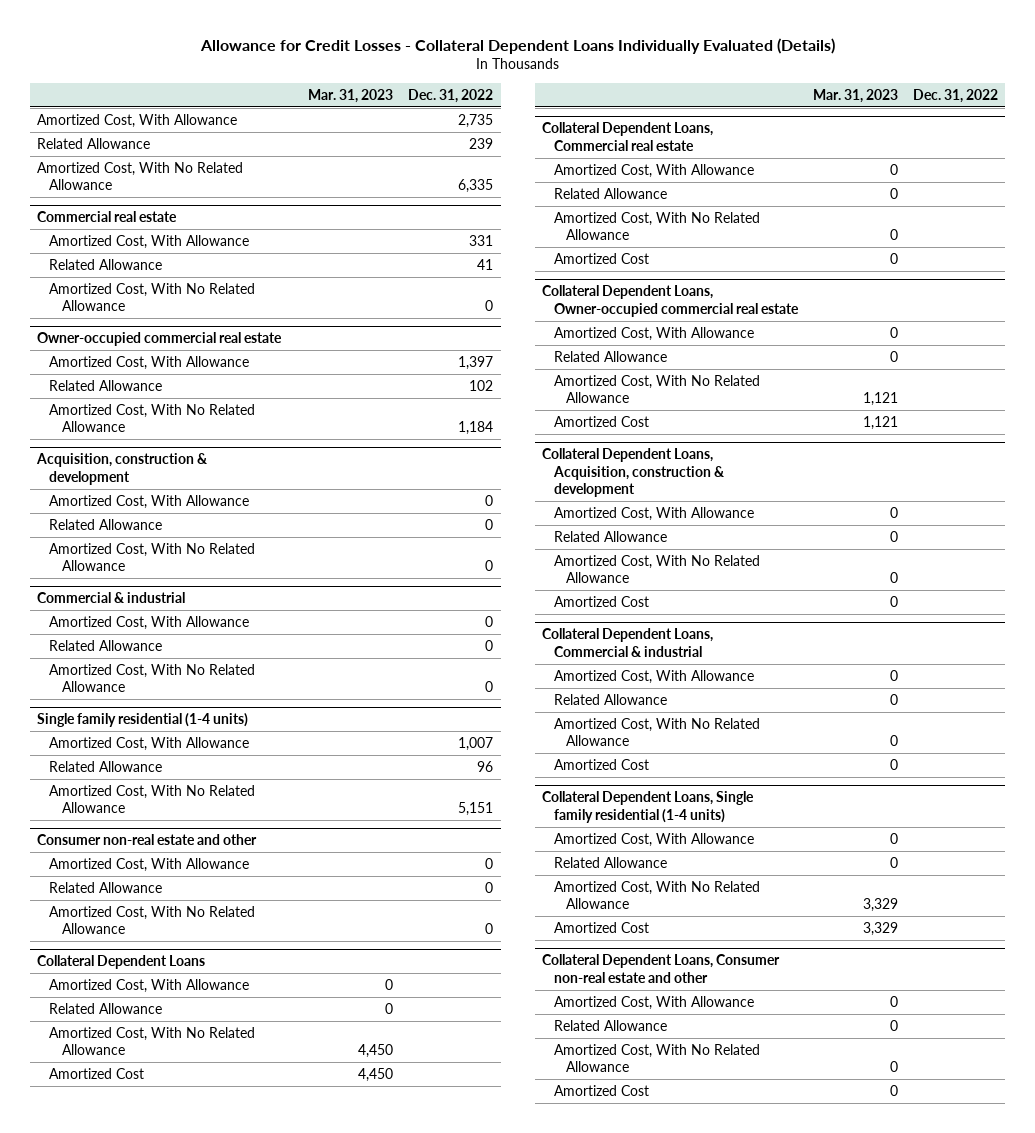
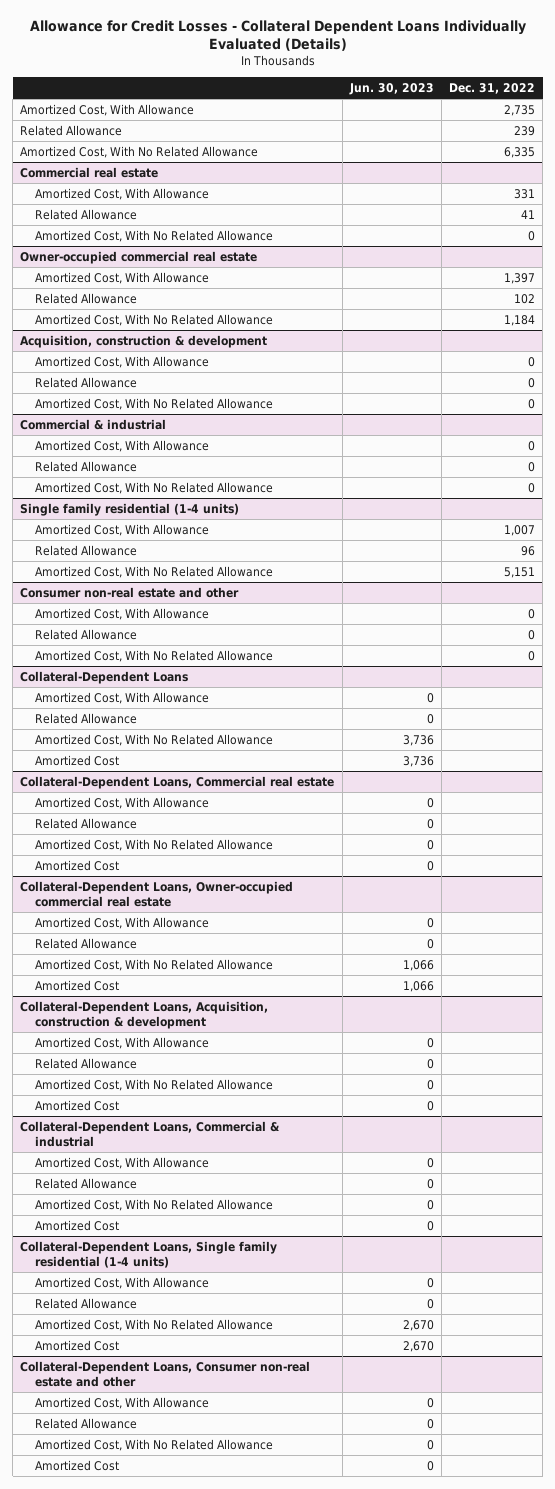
[308,88,394,103] Mar. 31, 2023 -> none
none -> [348,83,434,96] Jun. 30, 2023
[37,955,206,970] Collateral Dependent Loans -> [20,670,189,684] Collateral-Dependent Loans
[541,122,713,151] Collateral Dependent Loans, Commercial real estate -> [20,775,335,789] Collateral-Dependent Loans, Commercial real estate
[541,285,800,317] Collateral Dependent Loans, Owner-occupied commercial real estate -> [20,880,294,907] Collateral-Dependent Loans, Owner-occupied commercial real estate
[541,448,726,498] Collateral Dependent Loans, Acquisition, construction & development -> [20,1000,269,1029] Collateral-Dependent Loans, Acquisition, construction & development
[541,628,713,657] Collateral Dependent Loans, Commercial & industrial -> [20,1120,280,1147] Collateral-Dependent Loans, Commercial & industrial
[541,791,754,823] Collateral Dependent Loans, Single family residential (1-4 units) -> [20,1240,278,1268] Collateral-Dependent Loans, Single family residential (1-4 units)
[541,954,780,983] Collateral Dependent Loans, Consumer non-real estate and other -> [20,1360,311,1387] Collateral-Dependent Loans, Consumer non-real estate and other

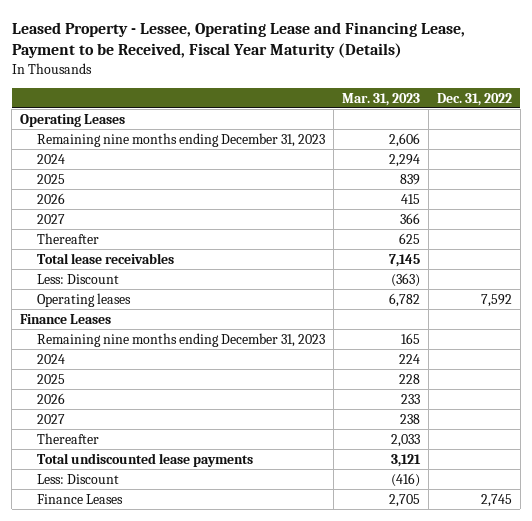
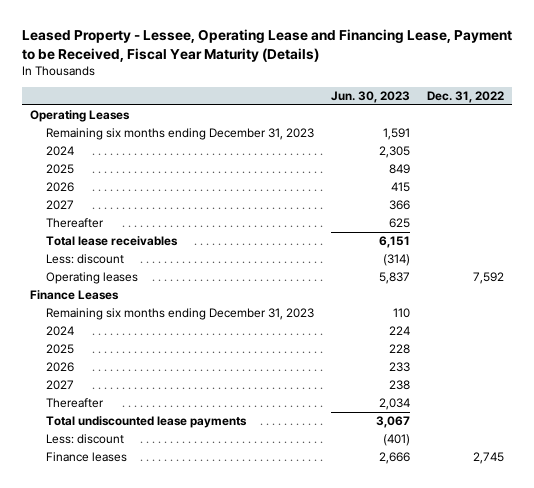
[342,92,421,106] Mar. 31, 2023 -> none
none -> [331,91,411,104] Jun. 30, 2023
[37,132,326,147] Remaining nine months ending December 31, 2023 -> [46,128,315,141] Remaining six months ending December 31, 2023
[37,273,120,284] Less: Discount -> [46,254,125,265] Less: discount
[37,332,326,347] Remaining nine months ending December 31, 2023 -> [46,308,315,321] Remaining six months ending December 31, 2023
[37,473,120,484] Less: Discount -> [46,434,125,445] Less: discount
[37,493,124,504] Finance Leases -> [46,452,128,463] Finance leases

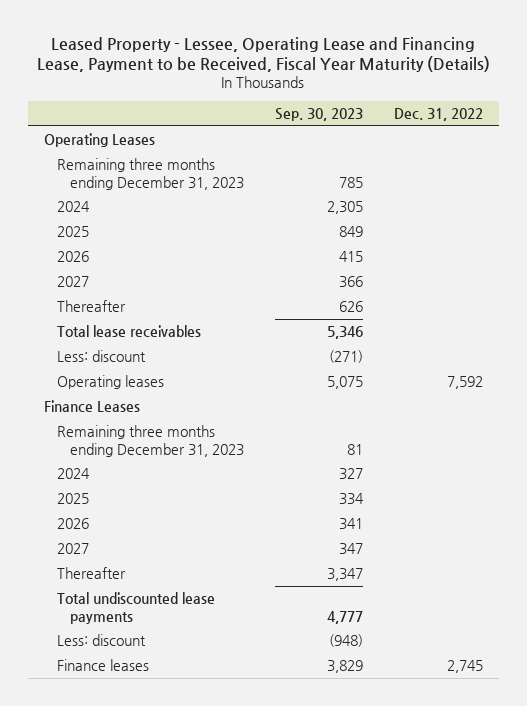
[331,91,411,104] Jun. 30, 2023 -> none
none -> [274,107,363,121] Sep. 30, 2023
[46,128,315,141] Remaining six months ending December 31, 2023 -> [56,158,244,190] Remaining three months ending December 31, 2023
[46,308,315,321] Remaining six months ending December 31, 2023 -> [56,425,244,457] Remaining three months ending December 31, 2023

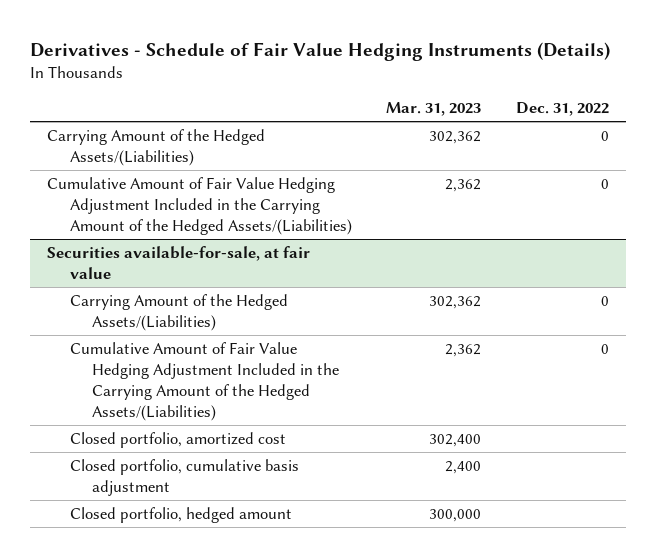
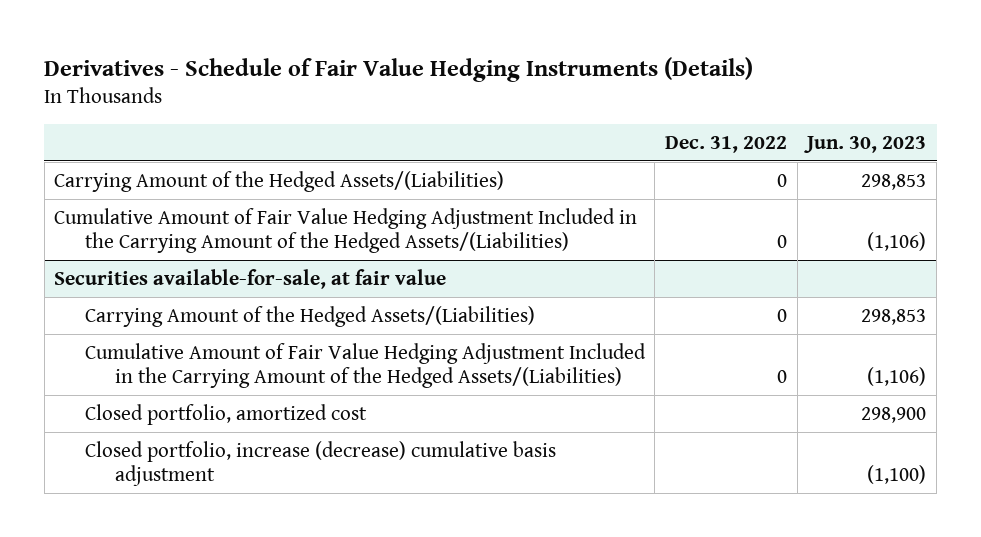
[386,102,482,117] Mar. 31, 2023 -> none
none -> [804,135,927,153] Jun. 30, 2023
[69,506,292,523] Closed portfolio, hedged amount -> none
[69,458,299,496] Closed portfolio, cumulative basis adjustment -> [84,440,556,487] Closed portfolio, increase (decrease) cumulative basis adjustment

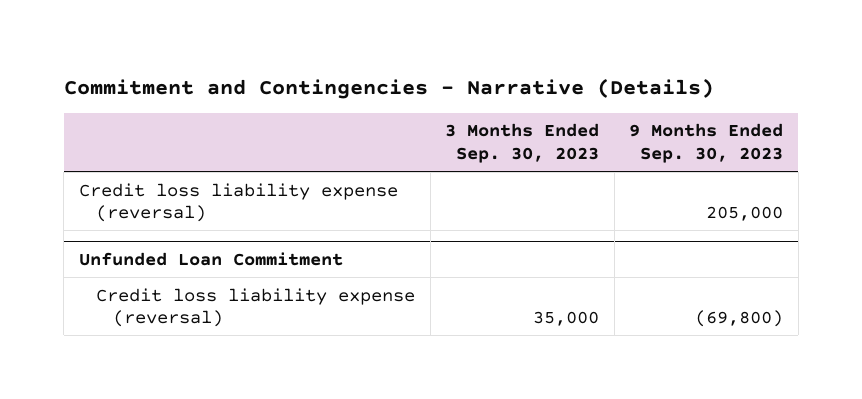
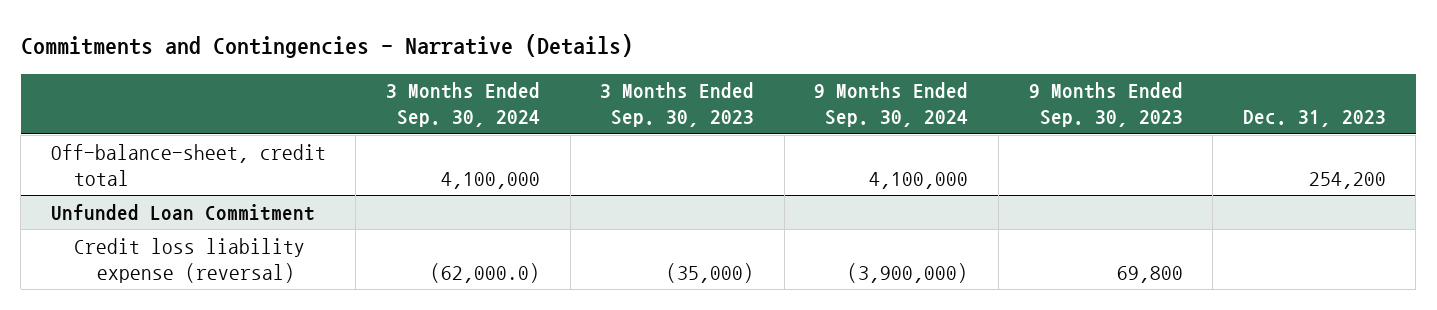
[63,77,714,99] Commitment and Contingencies - Narrative (Details) -> [20,33,633,58] Commitments and Contingencies - Narrative (Details)
none -> [385,82,540,128] 3 Months Ended Sep. 30, 2024
none -> [814,82,969,128] 9 Months Ended Sep. 30, 2024
none -> [1242,110,1386,128] Dec. 31, 2023
[79,182,399,223] Credit loss liability expense (reversal) -> none
none -> [50,143,326,186] Off-balance-sheet, credit total
[533,311,600,327] 35,000 -> [666,262,755,283] (35,000)
[695,310,784,328] (69,800) -> [1116,265,1183,283] 69,800

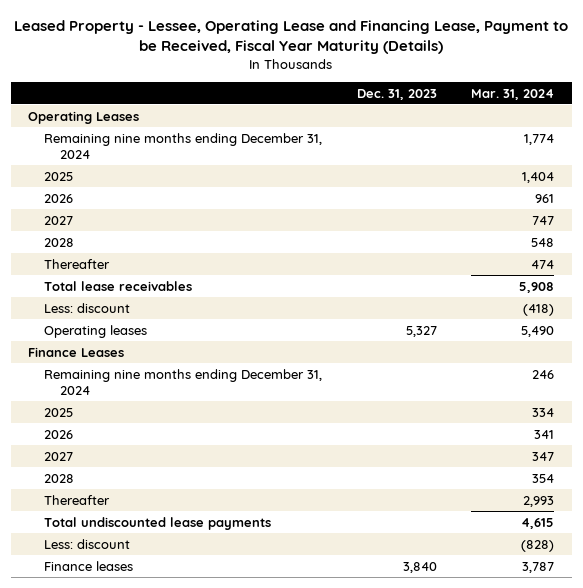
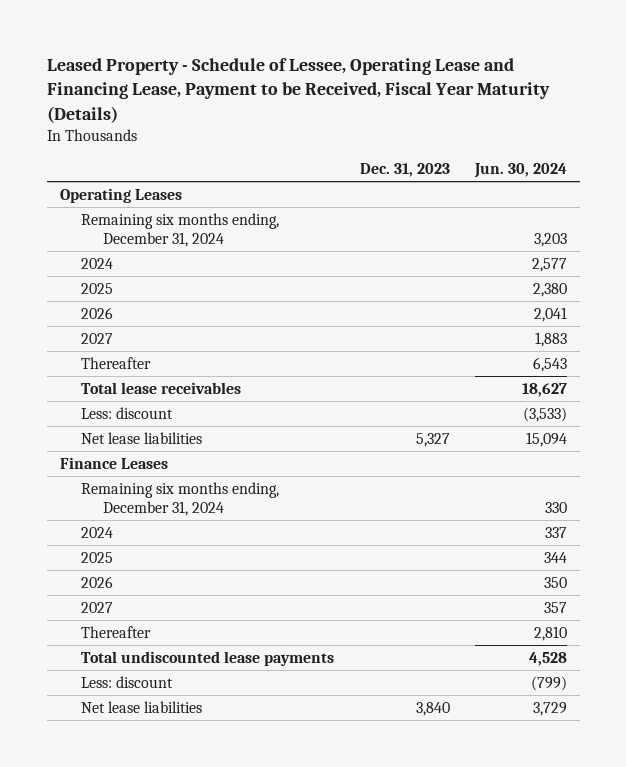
[14,20,569,55] Leased Property - Lessee, Operating Lease and Financing Lease, Payment to be Received, Fiscal Year Maturity (Details) -> [46,58,550,123] Leased Property - Schedule of Lessee, Operating Lease and Financing Lease, Payment to be Received, Fiscal Year Maturity (Details)
[471,88,555,100] Mar. 31, 2024 -> none
none -> [473,163,567,179] Jun. 30, 2024
[44,132,323,160] Remaining nine months ending December 31, 2024 -> [81,212,280,248] Remaining six months ending, December 31, 2024
none -> [81,257,114,269] 2024
[44,237,75,247] 2028 -> none
[44,324,148,338] Operating leases -> [81,431,203,444] Net lease liabilities
[44,368,323,396] Remaining nine months ending December 31, 2024 -> [81,481,280,517] Remaining six months ending, December 31, 2024
none -> [81,526,114,538] 2024
[44,473,75,483] 2028 -> none
[44,560,134,571] Finance leases -> [81,700,203,713] Net lease liabilities

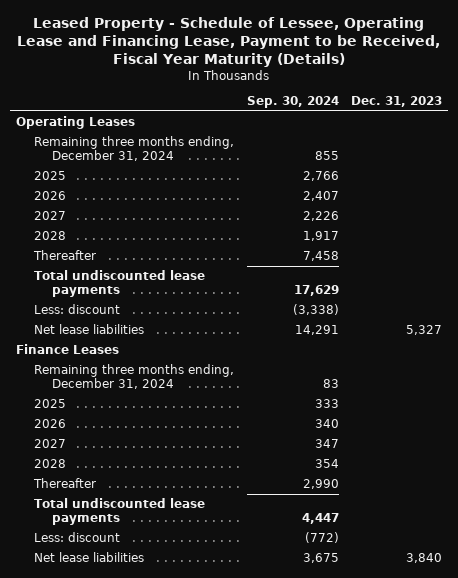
[473,163,567,179] Jun. 30, 2024 -> none
none -> [246,96,339,109] Sep. 30, 2024
[81,257,114,269] 2024 -> none
[81,212,280,248] Remaining six months ending, December 31, 2024 -> [34,135,235,162] Remaining three months ending, December 31, 2024
none -> [34,230,67,240] 2028
[81,381,242,394] Total lease receivables -> [34,269,206,298] Total undiscounted lease payments
[81,526,114,538] 2024 -> none
[81,481,280,517] Remaining six months ending, December 31, 2024 -> [34,363,235,390] Remaining three months ending, December 31, 2024
none -> [34,458,67,468] 2028

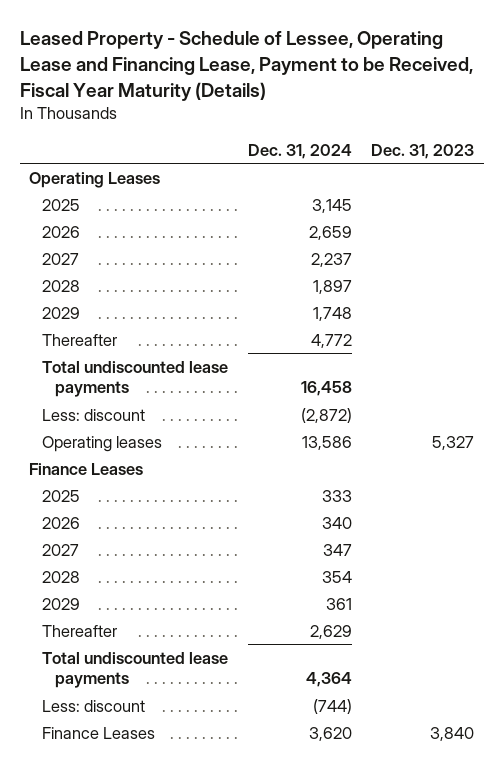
[246,96,339,109] Sep. 30, 2024 -> none
none -> [247,143,352,159] Dec. 31, 2024
[34,135,235,162] Remaining three months ending, December 31, 2024 -> none
none -> [42,306,81,319] 2029
[34,323,145,334] Net lease liabilities -> [42,435,163,452] Operating leases
[34,363,235,390] Remaining three months ending, December 31, 2024 -> none
none -> [42,597,81,610] 2029
[34,551,145,562] Net lease liabilities -> [42,726,156,739] Finance Leases

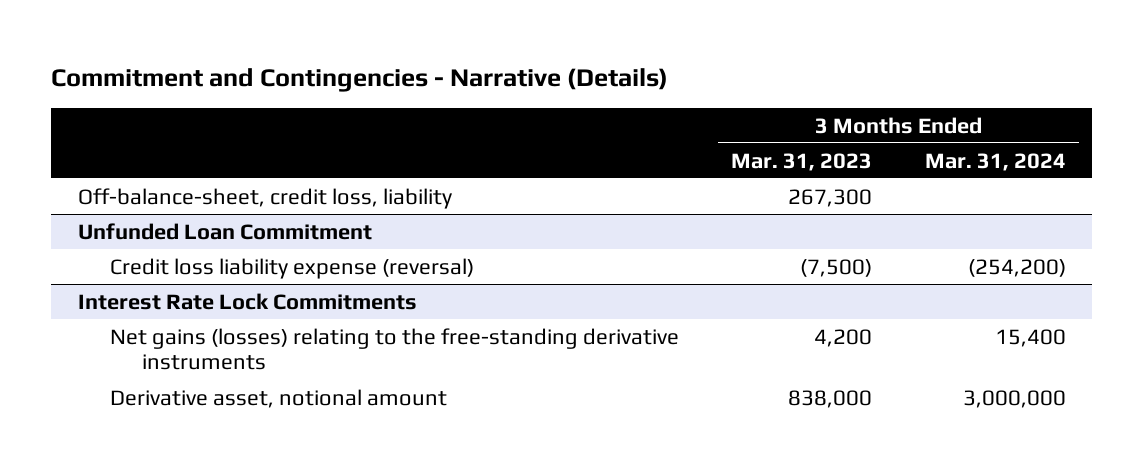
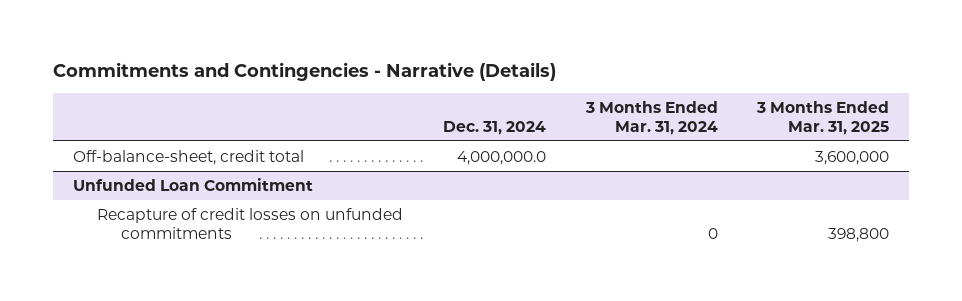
[51,67,669,92] Commitment and Contingencies - Narrative (Details) -> [52,62,556,82] Commitments and Contingencies - Narrative (Details)
[731,152,873,171] Mar. 31, 2023 -> none
none -> [442,120,546,135] Dec. 31, 2024
none -> [756,100,890,135] 3 Months Ended Mar. 31, 2025
[77,187,452,209] Off-balance-sheet, credit loss, liability -> [72,149,304,165] Off-balance-sheet, credit total
[77,292,417,310] Interest Rate Lock Commitments -> none
[109,327,679,371] Net gains (losses) relating to the free-standing derivative instruments -> none
[109,388,447,408] Derivative asset, notional amount -> none
[109,257,474,279] Credit loss liability expense (reversal) -> [96,207,403,240] Recapture of credit losses on unfunded commitments
[967,258,1066,277] (254,200) -> [707,228,718,240] 0

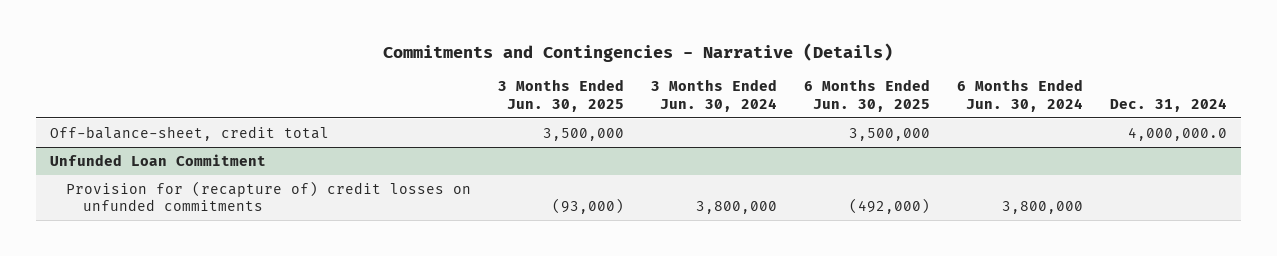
[584,100,718,135] 3 Months Ended Mar. 31, 2024 -> none
[756,100,890,135] 3 Months Ended Mar. 31, 2025 -> none
none -> [498,79,625,112] 3 Months Ended Jun. 30, 2025
none -> [651,79,778,112] 3 Months Ended Jun. 30, 2024
none -> [804,79,931,112] 6 Months Ended Jun. 30, 2025
none -> [957,79,1084,112] 6 Months Ended Jun. 30, 2024
[96,207,403,240] Recapture of credit losses on unfunded commitments -> [66,180,472,212] Provision for (recapture of) credit losses on unfunded commitments

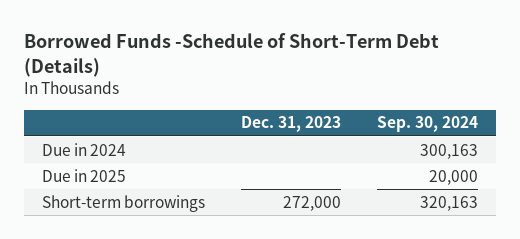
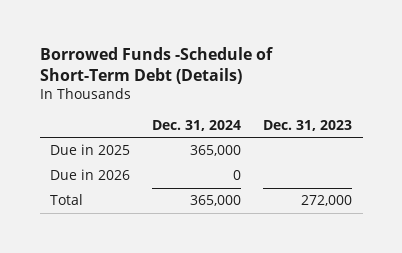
[376,116,478,133] Sep. 30, 2024 -> none
none -> [152,119,242,131] Dec. 31, 2024
[41,142,126,156] Due in 2024 -> none
none -> [50,169,131,181] Due in 2026
[41,194,205,212] Short-term borrowings -> [50,194,84,206] Total

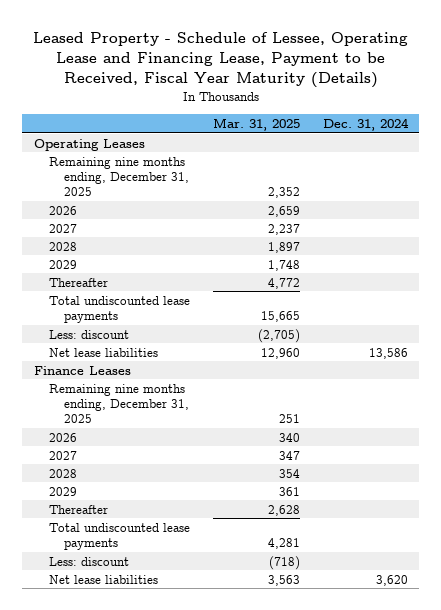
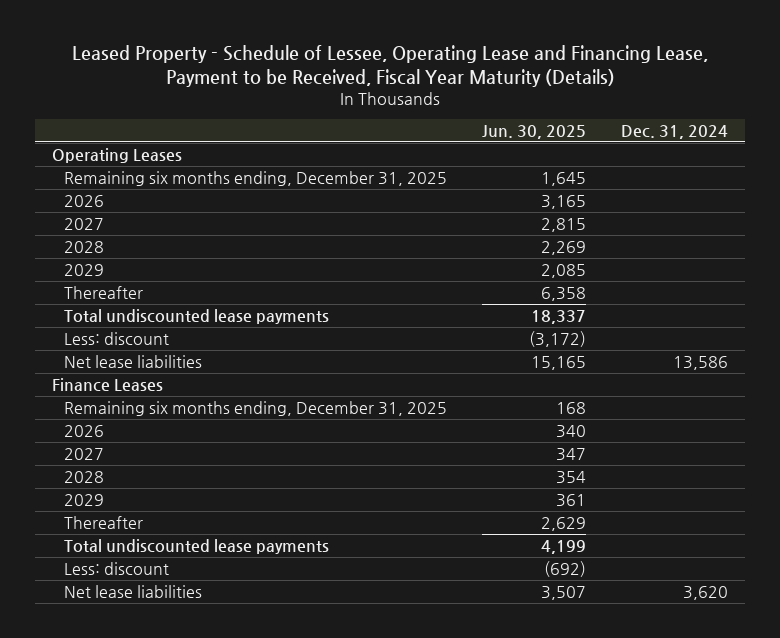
[212,118,300,132] Mar. 31, 2025 -> none
none -> [481,124,586,139] Jun. 30, 2025
[48,156,190,197] Remaining nine months ending, December 31, 2025 -> [63,170,447,186] Remaining six months ending, December 31, 2025
[48,383,190,424] Remaining nine months ending, December 31, 2025 -> [63,400,447,416] Remaining six months ending, December 31, 2025

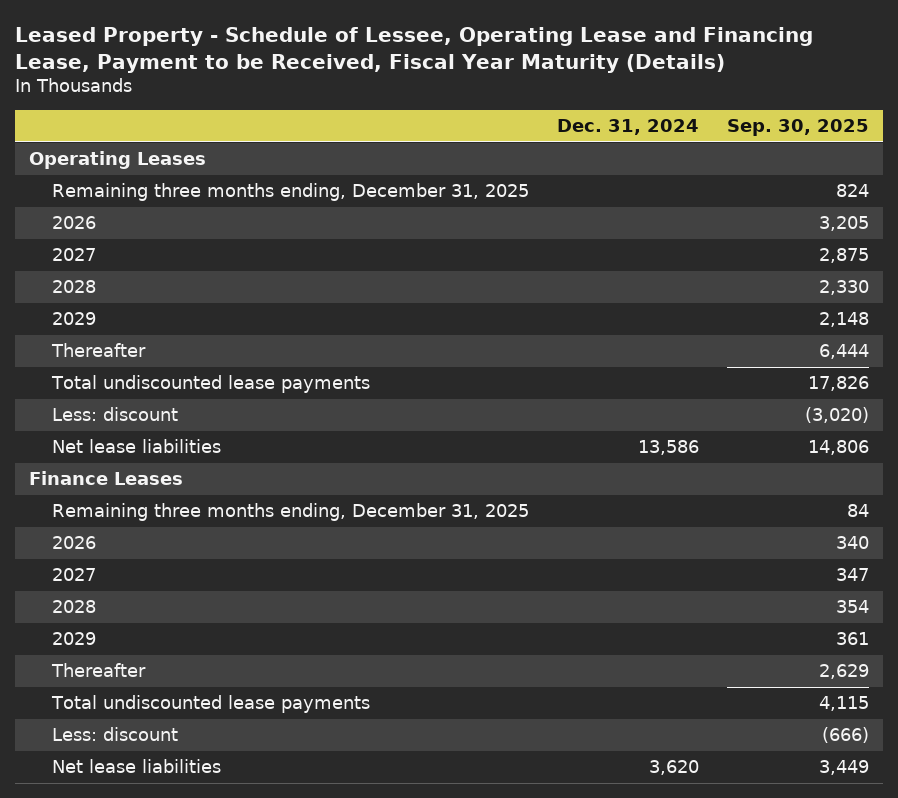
[481,124,586,139] Jun. 30, 2025 -> none
none -> [727,118,870,136] Sep. 30, 2025
[63,170,447,186] Remaining six months ending, December 31, 2025 -> [51,183,529,202] Remaining three months ending, December 31, 2025
[63,400,447,416] Remaining six months ending, December 31, 2025 -> [51,503,529,522] Remaining three months ending, December 31, 2025

